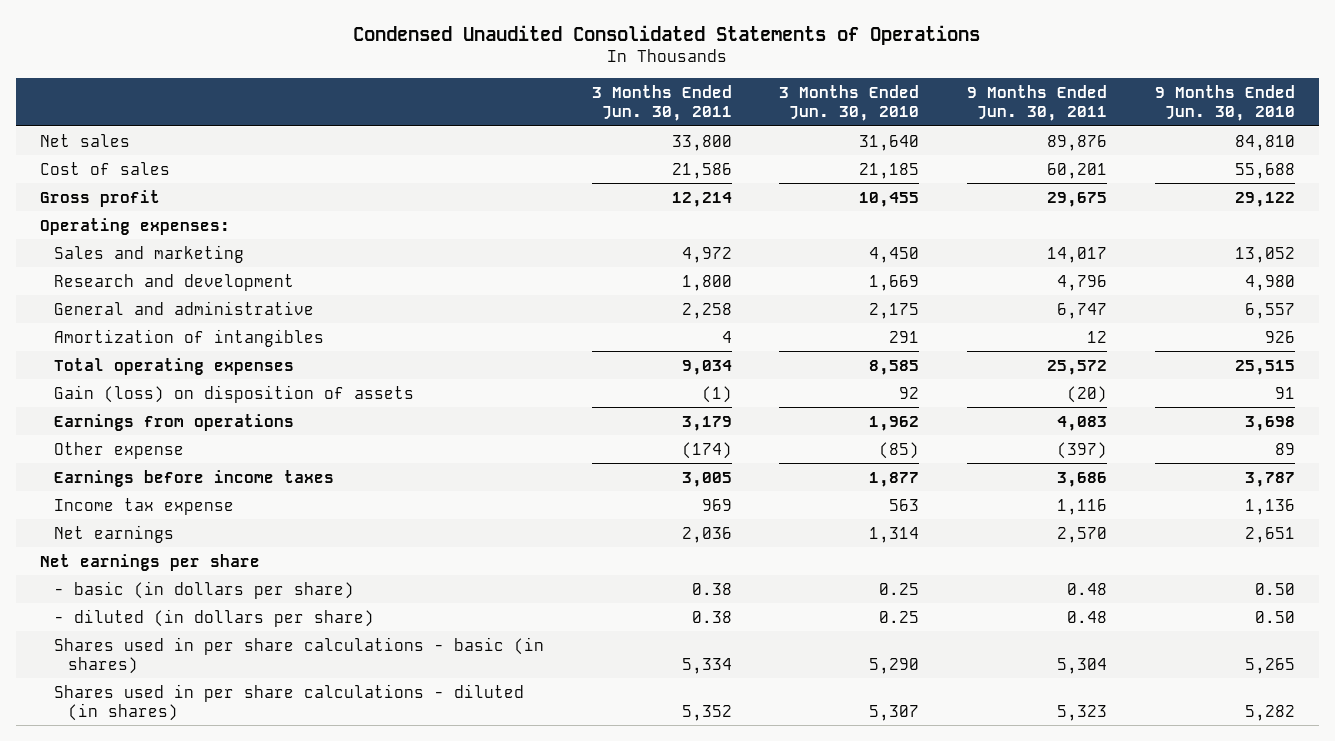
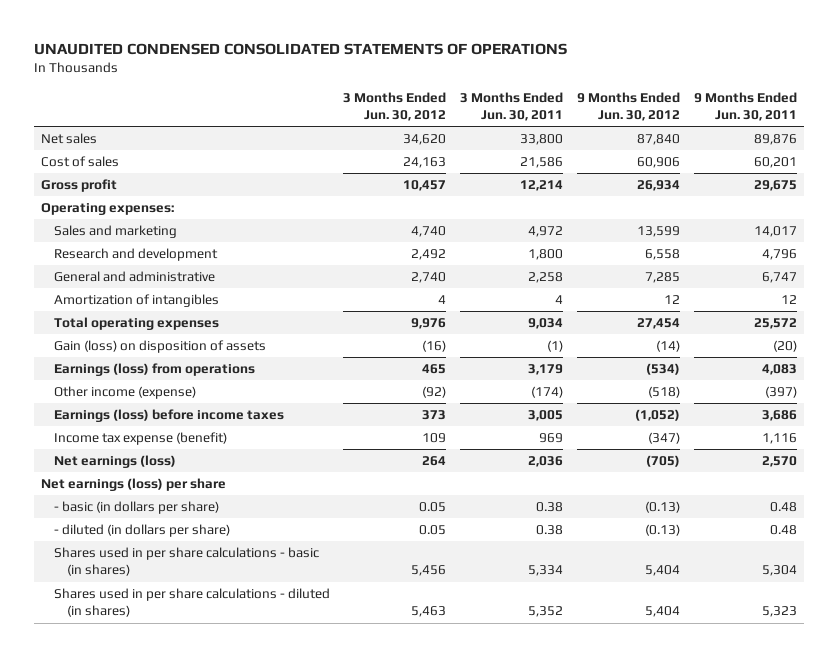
[353,24,981,45] Condensed Unaudited Consolidated Statements of Operations -> [33,43,567,56] UNAUDITED CONDENSED CONSOLIDATED STATEMENTS OF OPERATIONS
[779,84,920,122] 3 Months Ended Jun. 30, 2010 -> none
[1154,84,1295,122] 9 Months Ended Jun. 30, 2010 -> none
none -> [343,91,447,122] 3 Months Ended Jun. 30, 2012
none -> [576,91,680,122] 9 Months Ended Jun. 30, 2012
[53,413,294,431] Earnings from operations -> [53,362,255,376] Earnings (loss) from operations
[53,441,184,459] Other expense -> [53,385,196,399] Other income (expense)
[53,469,334,487] Earnings before income taxes -> [53,408,284,422] Earnings (loss) before income taxes
[53,497,234,515] Income tax expense -> [53,431,227,445] Income tax expense (benefit)
[53,524,174,543] Net earnings -> [53,454,176,468] Net earnings (loss)
[39,553,260,571] Net earnings per share -> [40,477,226,491] Net earnings (loss) per share

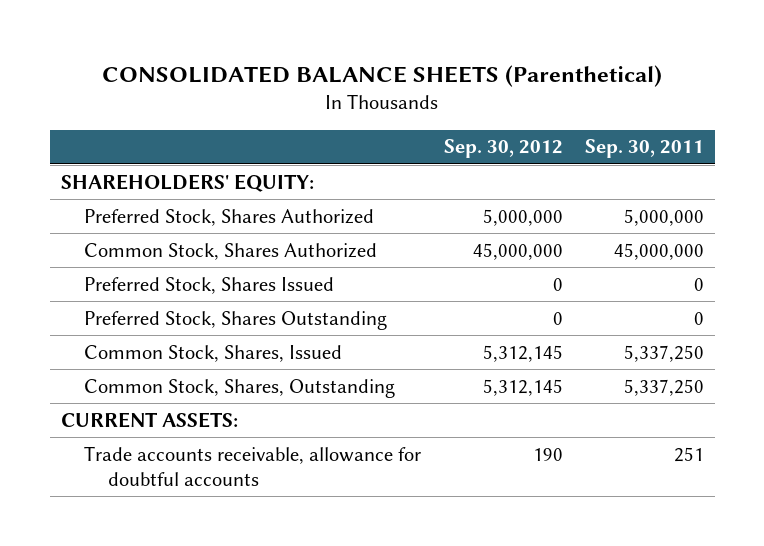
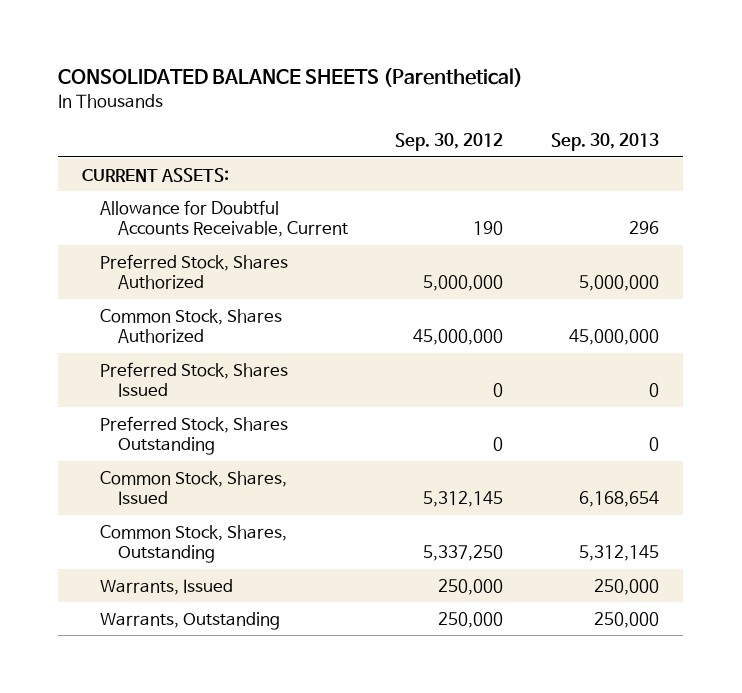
[584,139,704,159] Sep. 30, 2011 -> none
none -> [551,133,660,152] Sep. 30, 2013
[60,173,314,192] SHAREHOLDERS' EQUITY: -> none
[60,411,238,428] CURRENT ASSETS: -> [82,167,230,182] CURRENT ASSETS:
none -> [99,199,348,238] Allowance for Doubtful Accounts Receivable, Current
[84,445,422,486] Trade accounts receivable, allowance for doubtful accounts -> none
[482,378,563,396] 5,312,145 -> [423,545,504,562] 5,337,250
none -> [99,578,233,595] Warrants, Issued
none -> [99,611,280,630] Warrants, Outstanding

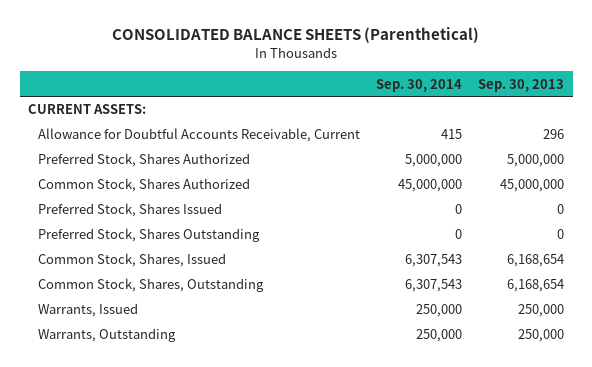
[395,133,504,152] Sep. 30, 2012 -> none
none -> [376,78,463,92] Sep. 30, 2014
[579,545,660,562] 5,312,145 -> [507,279,565,293] 6,168,654

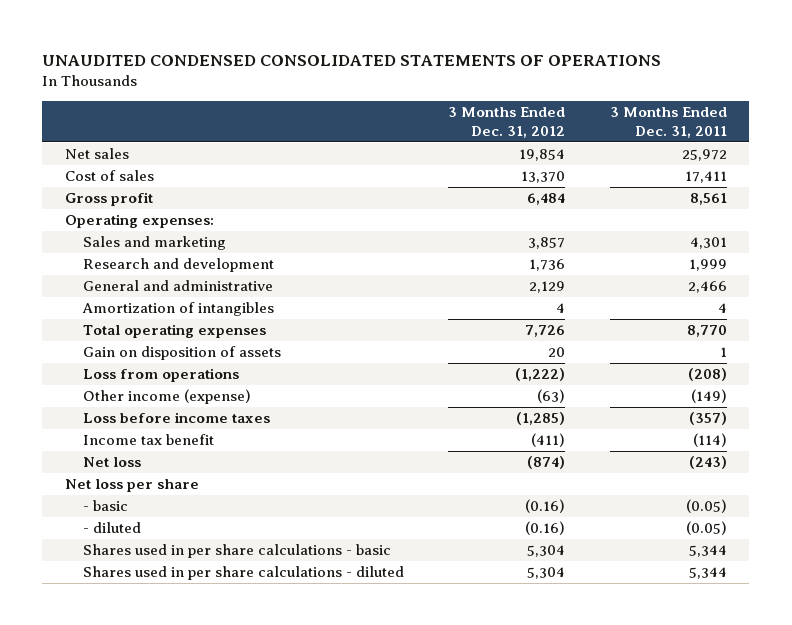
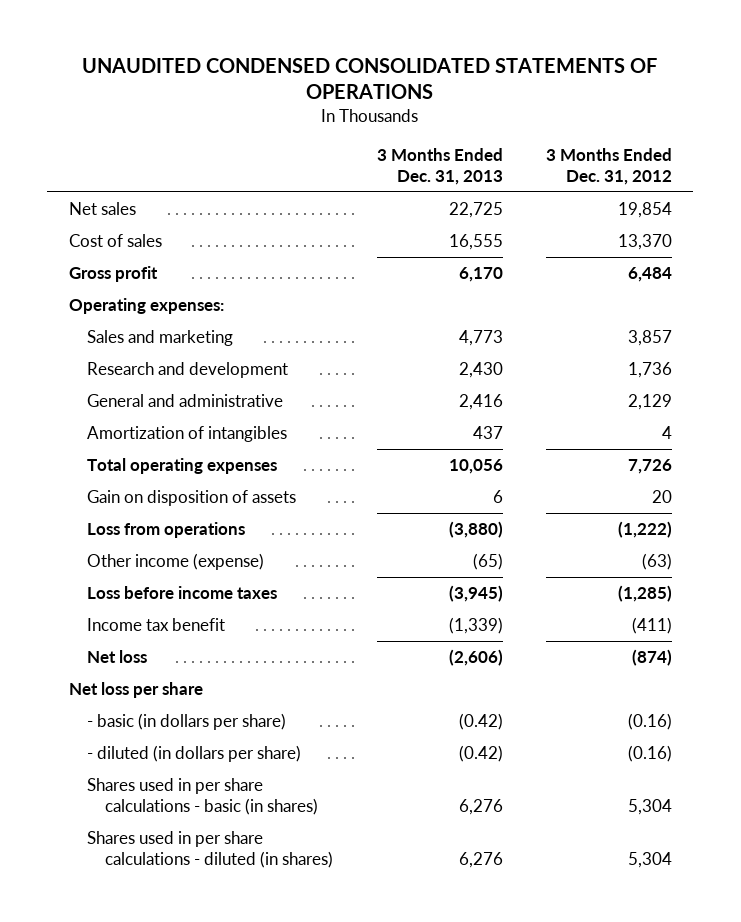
[610,107,728,138] 3 Months Ended Dec. 31, 2011 -> none
none -> [376,147,503,185] 3 Months Ended Dec. 31, 2013
[82,500,128,512] - basic -> [87,713,287,731] - basic (in dollars per share)
[82,522,141,534] - diluted -> [87,745,302,763] - diluted (in dollars per share)
[82,544,391,559] Shares used in per share calculations - basic -> [87,778,319,815] Shares used in per share calculations - basic (in shares)
[82,566,404,581] Shares used in per share calculations - diluted -> [87,831,334,868] Shares used in per share calculations - diluted (in shares)

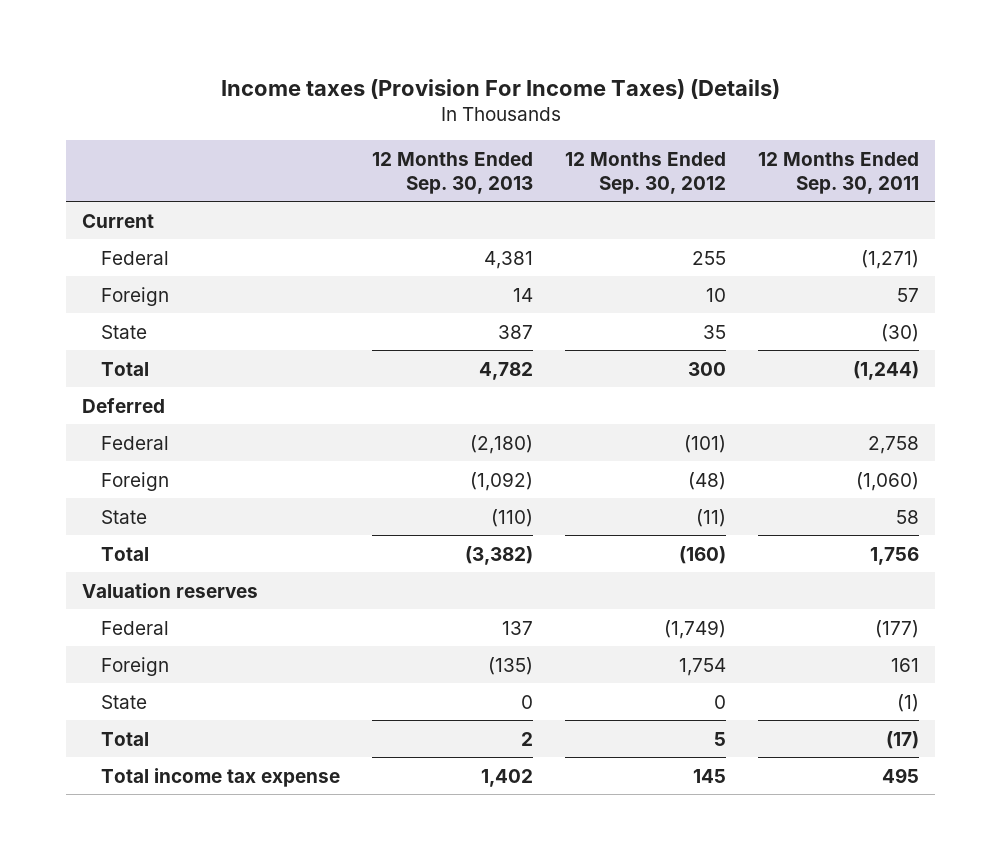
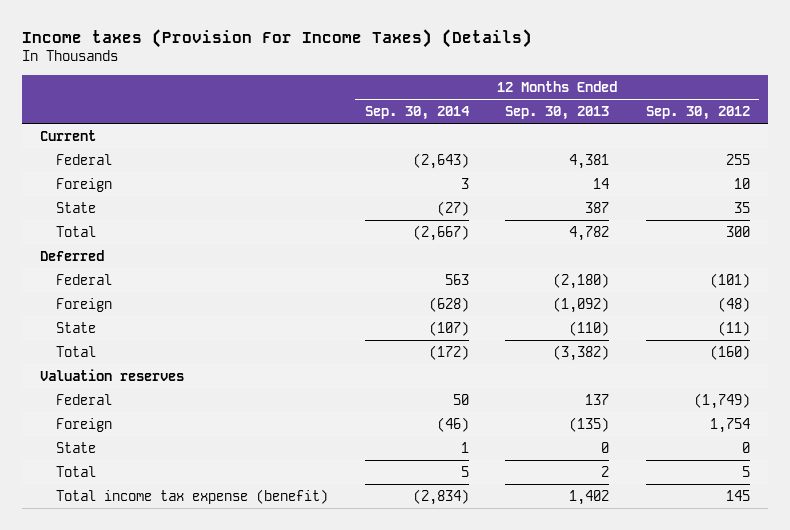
[758,152,920,194] 12 Months Ended Sep. 30, 2011 -> none
none -> [364,105,470,120] Sep. 30, 2014
[100,767,340,787] Total income tax expense -> [55,488,328,504] Total income tax expense (benefit)

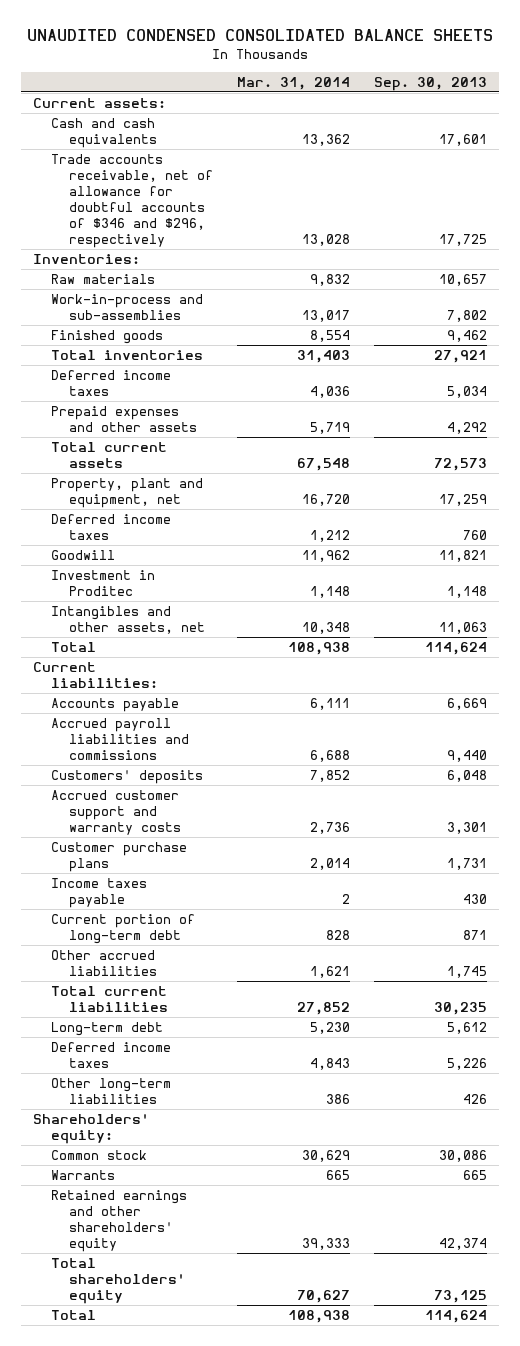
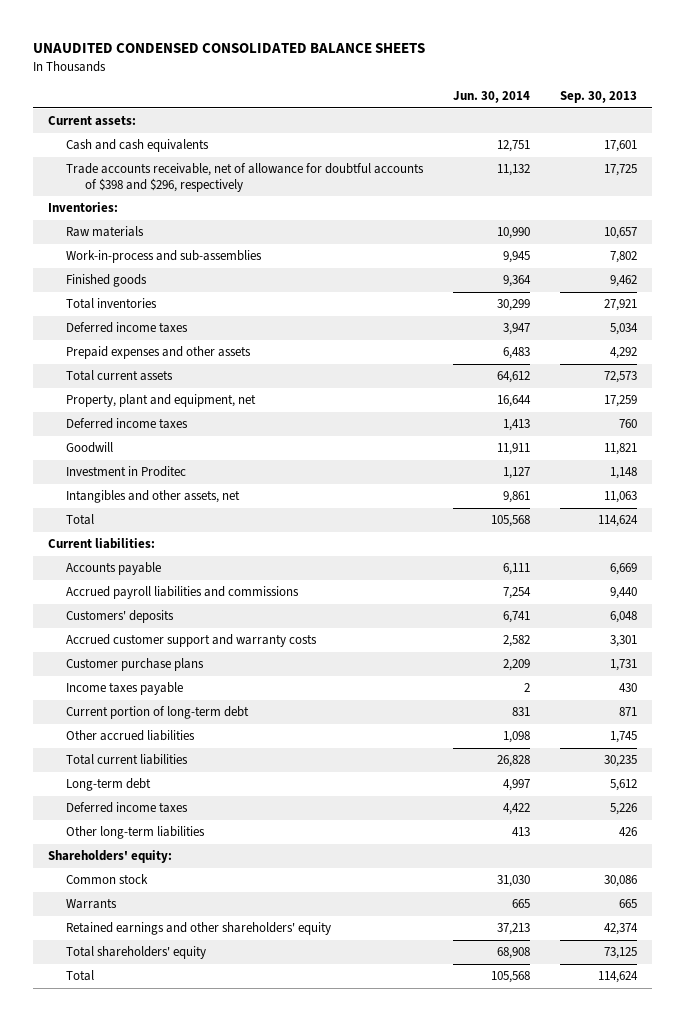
[237,76,351,90] Mar. 31, 2014 -> none
none -> [453,90,531,103] Jun. 30, 2014
[50,153,214,248] Trade accounts receivable, net of allowance for doubtful accounts of $346 and $296, respectively -> [66,163,425,192] Trade accounts receivable, net of allowance for doubtful accounts of $398 and $296, respectively

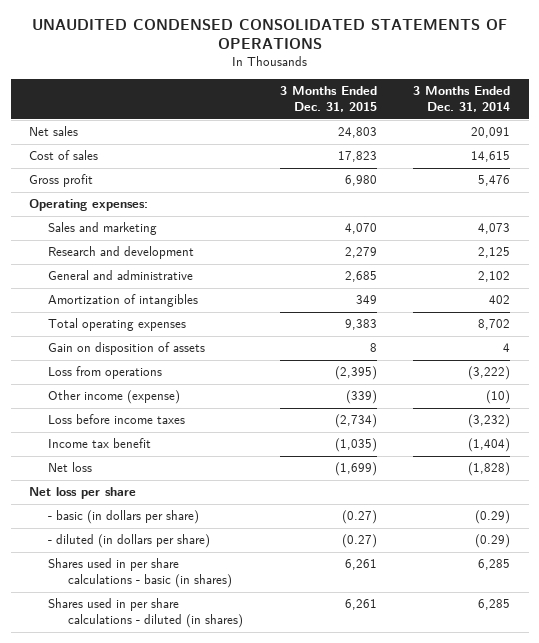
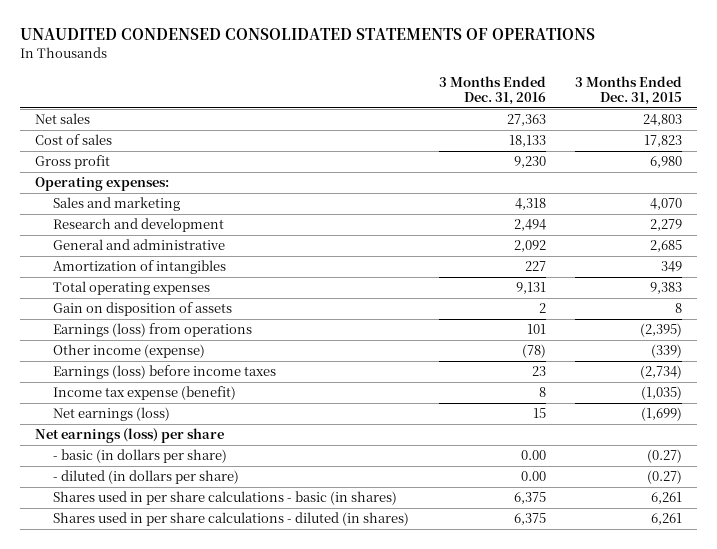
[413,86,511,112] 3 Months Ended Dec. 31, 2014 -> none
none -> [438,75,546,106] 3 Months Ended Dec. 31, 2016
[48,366,163,380] Loss from operations -> [53,323,253,338] Earnings (loss) from operations
[48,414,186,425] Loss before income taxes -> [53,365,277,380] Earnings (loss) before income taxes
[48,438,152,449] Income tax benefit -> [53,386,237,401] Income tax expense (benefit)
[48,462,93,473] Net loss -> [53,407,171,422] Net earnings (loss)
[28,487,136,500] Net loss per share -> [34,428,224,444] Net earnings (loss) per share

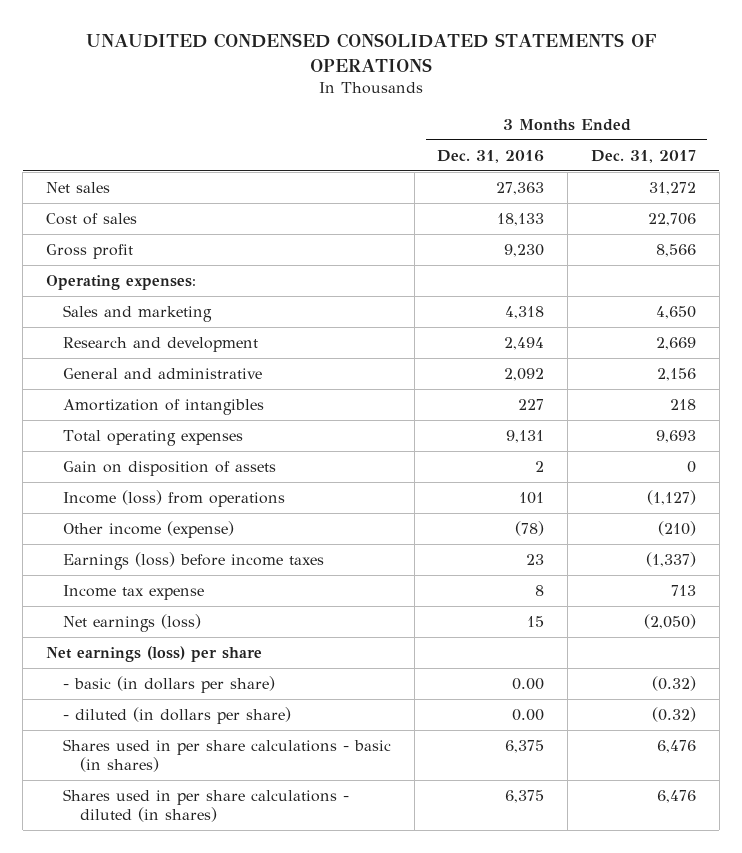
[575,75,683,106] 3 Months Ended Dec. 31, 2015 -> none
none -> [590,149,696,163] Dec. 31, 2017
[53,323,253,338] Earnings (loss) from operations -> [62,489,285,507] Income (loss) from operations
[53,386,237,401] Income tax expense (benefit) -> [62,584,204,600] Income tax expense

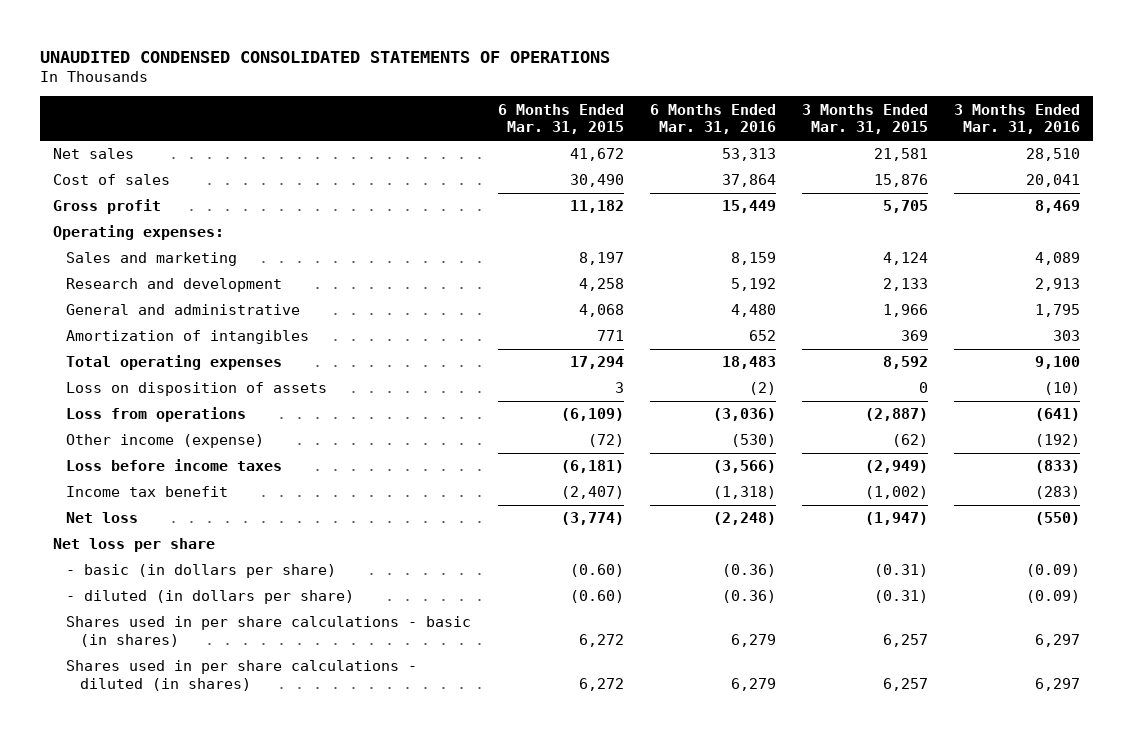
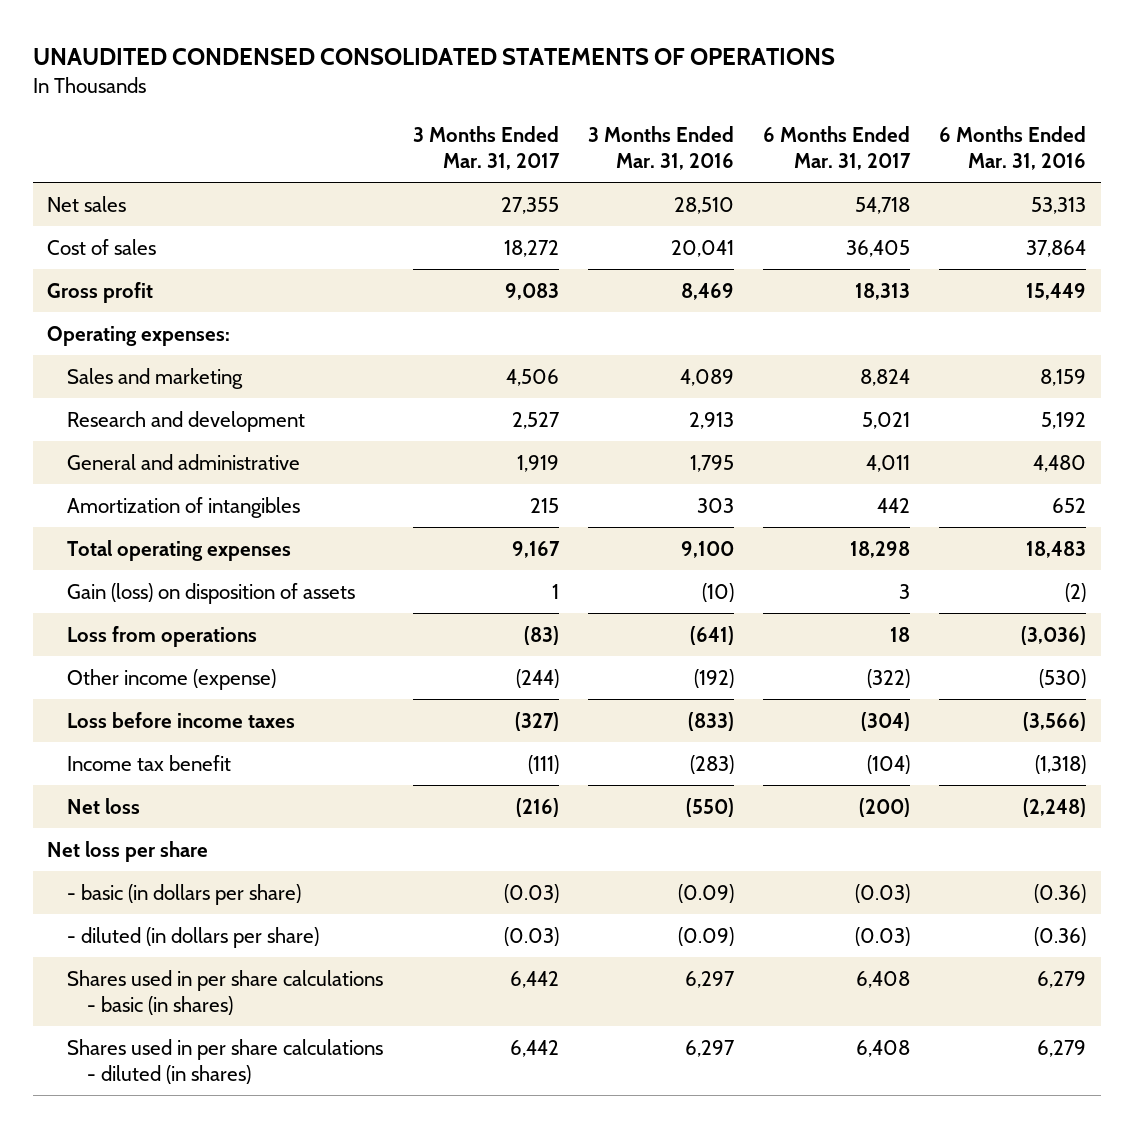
[497,103,624,135] 6 Months Ended Mar. 31, 2015 -> none
[801,103,928,135] 3 Months Ended Mar. 31, 2015 -> none
none -> [412,125,560,171] 3 Months Ended Mar. 31, 2017
none -> [763,125,912,171] 6 Months Ended Mar. 31, 2017
[66,382,328,397] Loss on disposition of assets -> [67,582,356,604] Gain (loss) on disposition of assets

